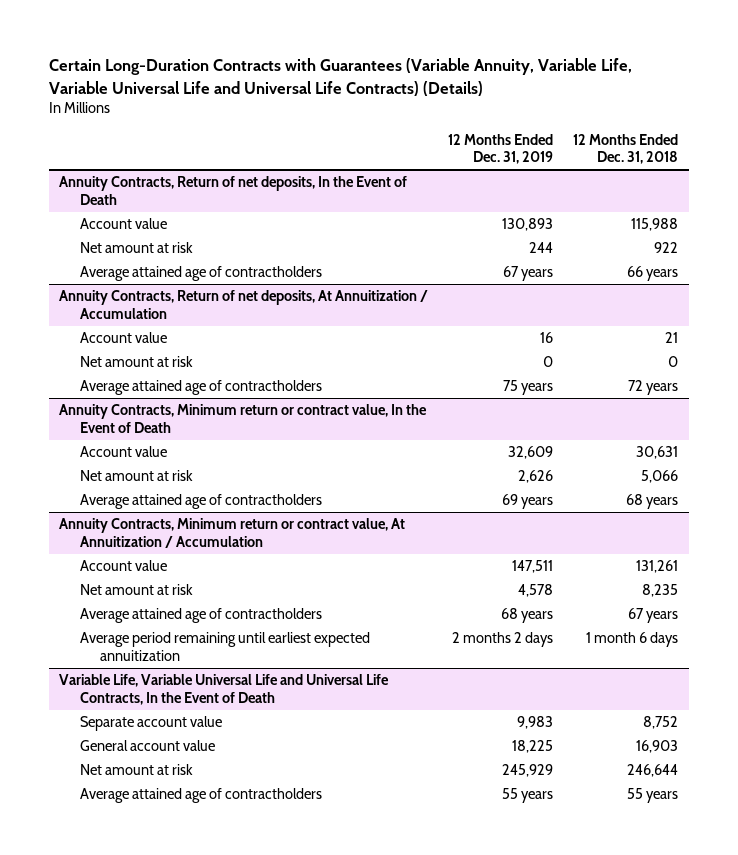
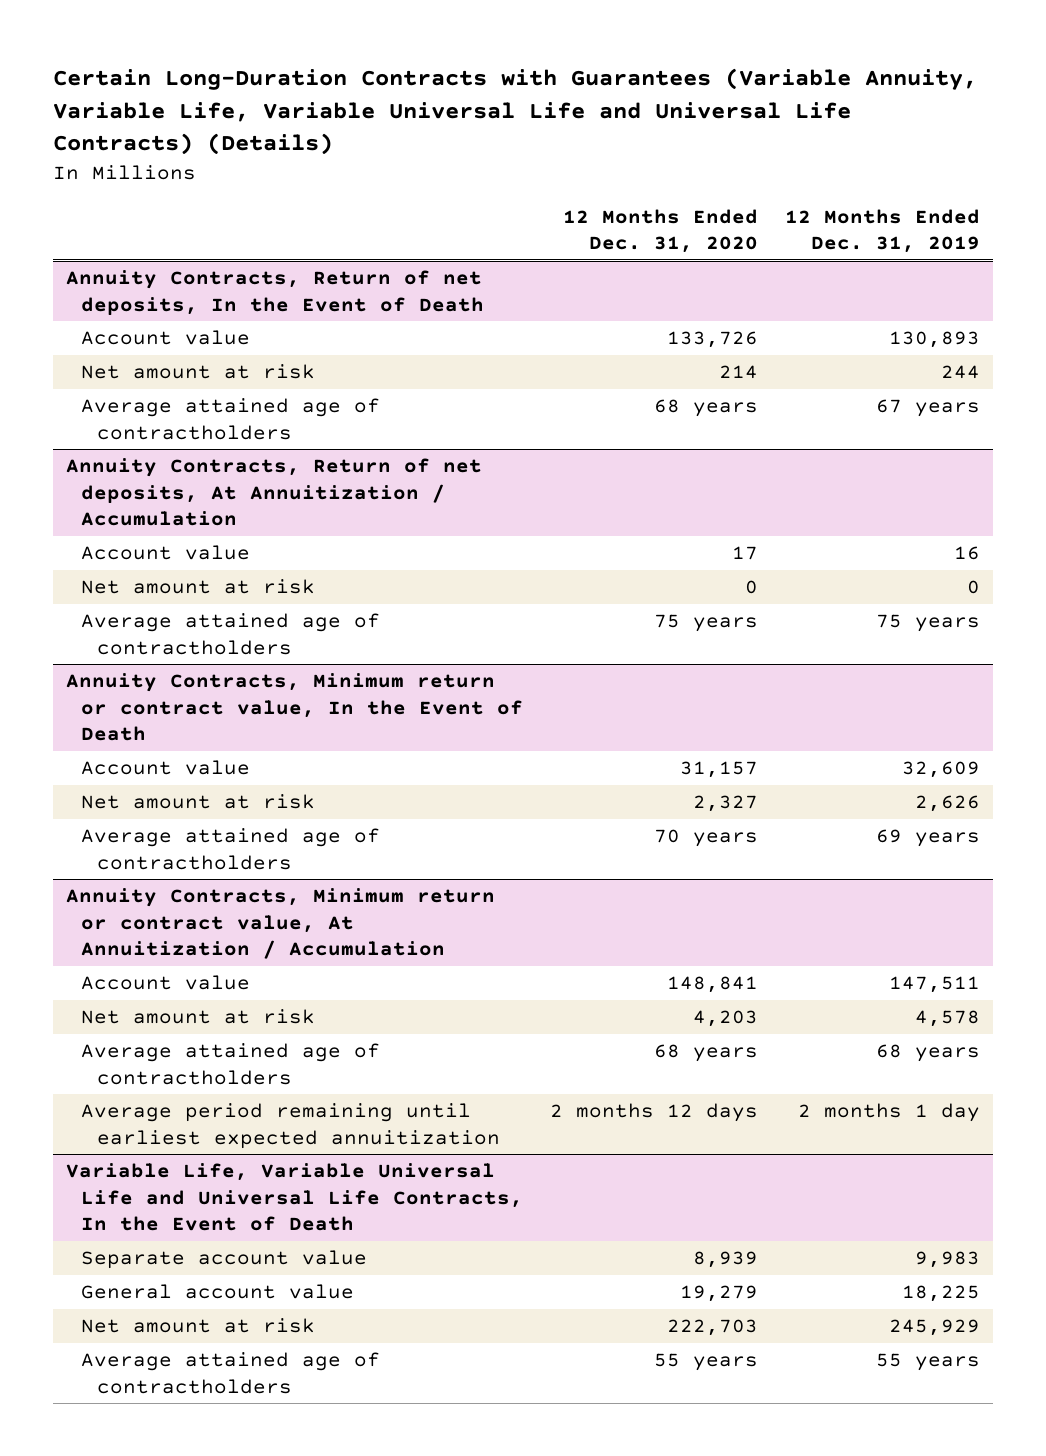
[573,133,679,165] 12 Months Ended Dec. 31, 2018 -> none
none -> [563,208,759,254] 12 Months Ended Dec. 31, 2020
[452,632,554,648] 2 months 2 days -> [797,1103,980,1123] 2 months 1 day

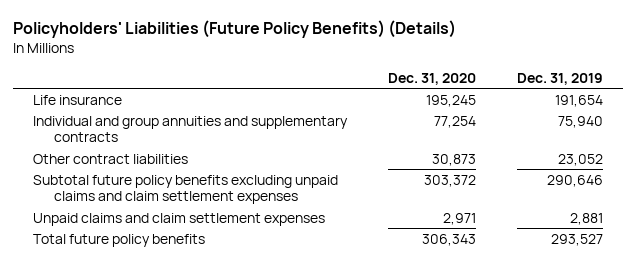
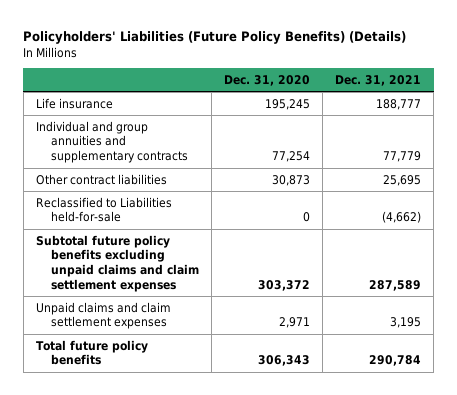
[516,72,603,85] Dec. 31, 2019 -> none
none -> [335,74,422,86] Dec. 31, 2021
none -> [35,196,172,223] Reclassified to Liabilities held-for-sale

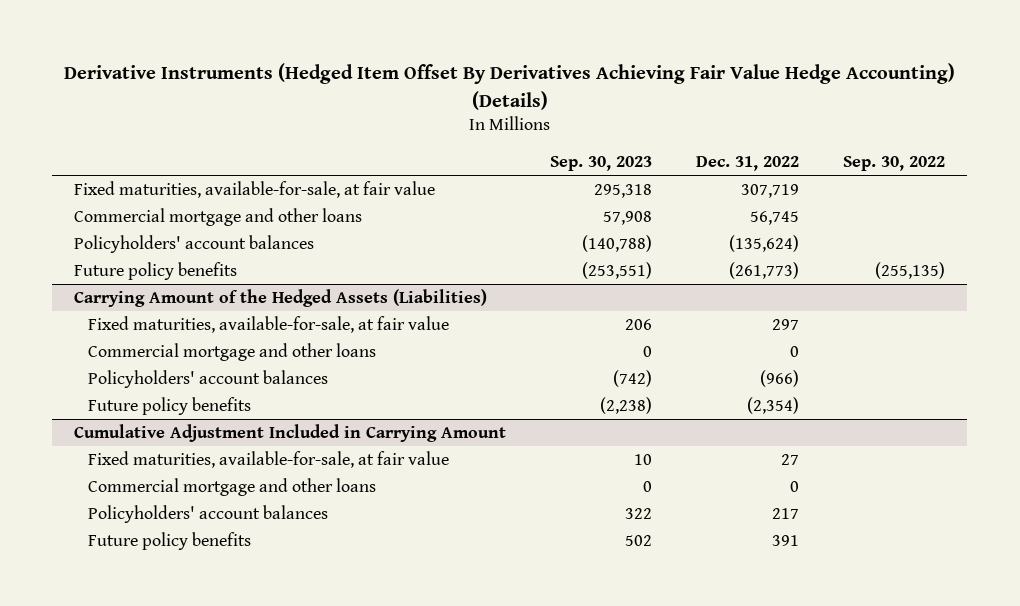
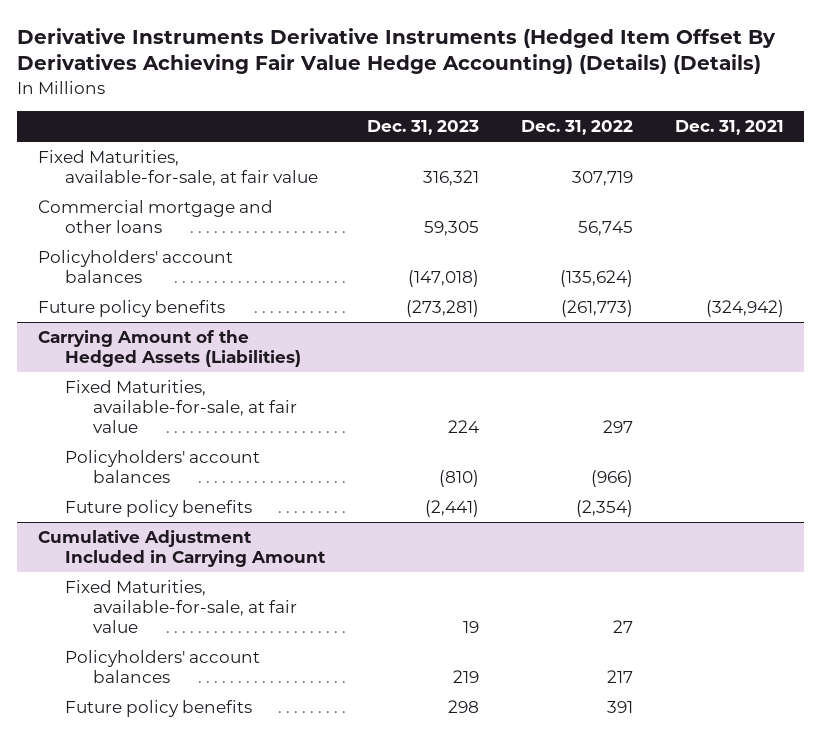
[63,63,955,110] Derivative Instruments (Hedged Item Offset By Derivatives Achieving Fair Value Hedge Accounting) (Details) -> [16,27,776,75] Derivative Instruments Derivative Instruments (Hedged Item Offset By Derivatives Achieving Fair Value Hedge Accounting) (Details) (Details)
[550,155,653,171] Sep. 30, 2023 -> none
[843,155,946,171] Sep. 30, 2022 -> none
none -> [367,119,480,135] Dec. 31, 2023
none -> [674,119,784,135] Dec. 31, 2021
[74,181,436,199] Fixed maturities, available-for-sale, at fair value -> [37,150,319,187] Fixed Maturities, available-for-sale, at fair value
[88,343,377,362] Commercial mortgage and other loans -> none
[88,316,450,334] Fixed maturities, available-for-sale, at fair value -> [65,380,297,434] Fixed Maturities, available-for-sale, at fair value
[88,478,377,497] Commercial mortgage and other loans -> none
[88,451,450,469] Fixed maturities, available-for-sale, at fair value -> [65,580,297,634] Fixed Maturities, available-for-sale, at fair value

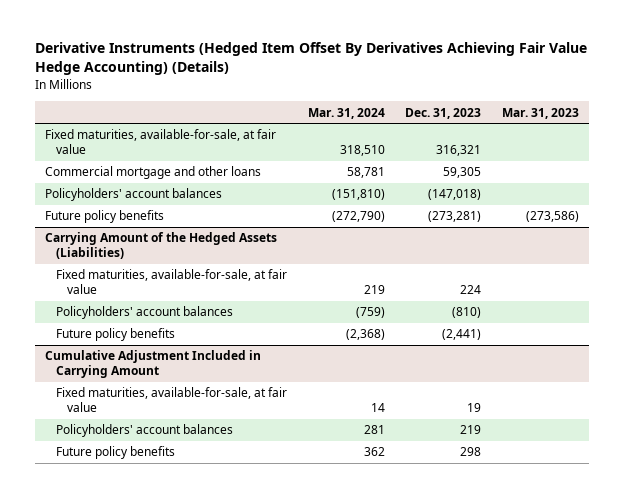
[16,27,776,75] Derivative Instruments Derivative Instruments (Hedged Item Offset By Derivatives Achieving Fair Value Hedge Accounting) (Details) (Details) -> [34,42,587,76] Derivative Instruments (Hedged Item Offset By Derivatives Achieving Fair Value Hedge Accounting) (Details)
[520,119,633,135] Dec. 31, 2022 -> none
[674,119,784,135] Dec. 31, 2021 -> none
none -> [307,107,385,119] Mar. 31, 2024
none -> [502,107,580,119] Mar. 31, 2023
[37,150,319,187] Fixed Maturities, available-for-sale, at fair value -> [44,129,276,154] Fixed maturities, available-for-sale, at fair value
[65,380,297,434] Fixed Maturities, available-for-sale, at fair value -> [55,269,287,294] Fixed maturities, available-for-sale, at fair value
[65,580,297,634] Fixed Maturities, available-for-sale, at fair value -> [55,387,287,412] Fixed maturities, available-for-sale, at fair value

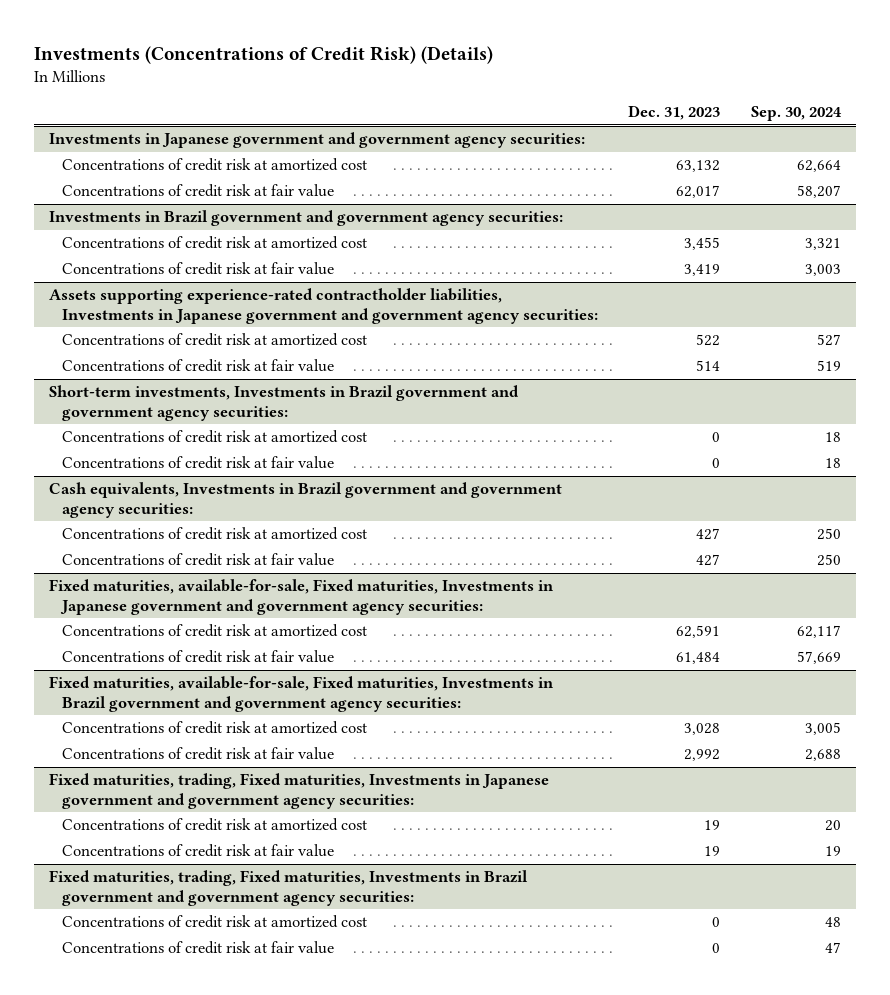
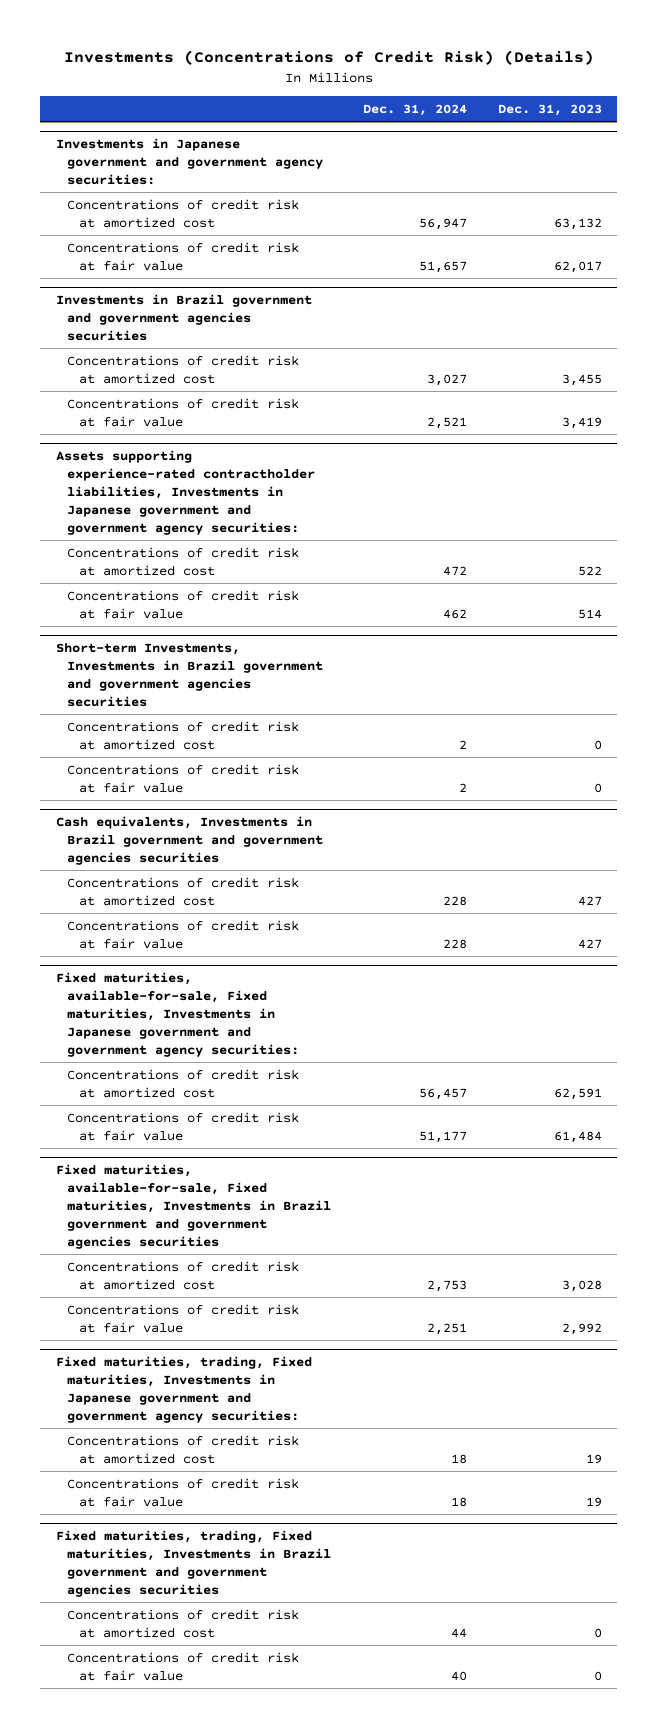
[750,106,842,122] Sep. 30, 2024 -> none
none -> [362,103,467,116] Dec. 31, 2024
[49,210,564,227] Investments in Brazil government and government agency securities: -> [56,293,313,341] Investments in Brazil government and government agencies securities
[49,385,520,421] Short-term investments, Investments in Brazil government and government agency securities: -> [56,642,324,707] Short-term Investments, Investments in Brazil government and government agencies securities
[49,482,563,518] Cash equivalents, Investments in Brazil government and government agency securities: -> [56,815,324,865] Cash equivalents, Investments in Brazil government and government agencies securities
[49,676,555,712] Fixed maturities, available-for-sale, Fixed maturities, Investments in Brazil government and government agency securities: -> [56,1163,332,1249] Fixed maturities, available-for-sale, Fixed maturities, Investments in Brazil government and government agencies securities
[49,870,529,906] Fixed maturities, trading, Fixed maturities, Investments in Brazil government and government agency securities: -> [56,1529,332,1597] Fixed maturities, trading, Fixed maturities, Investments in Brazil government and government agencies securities

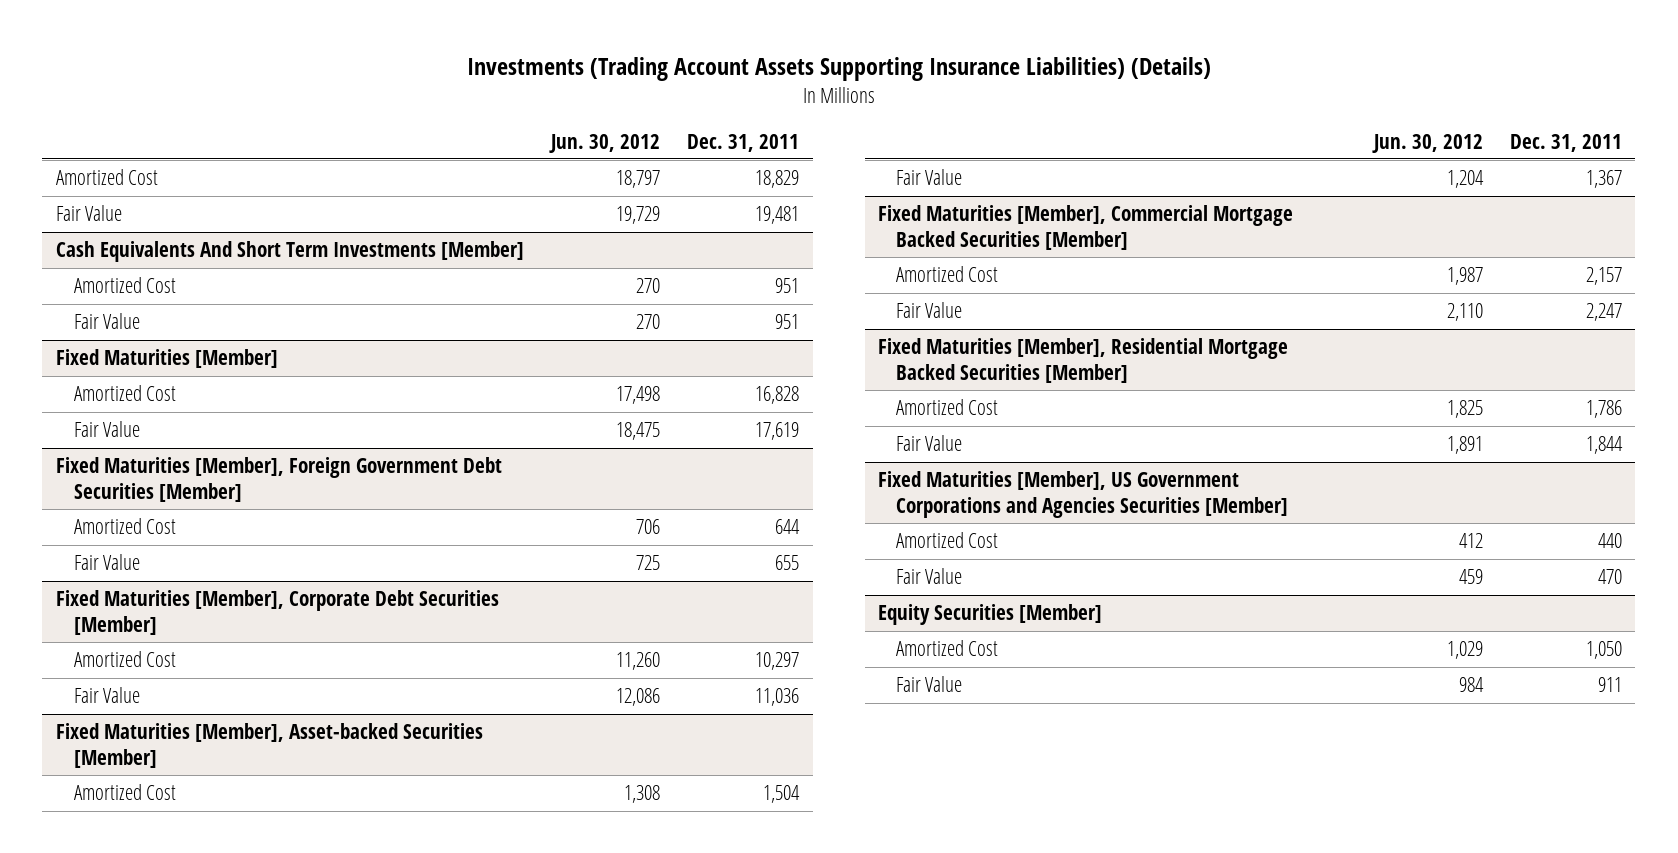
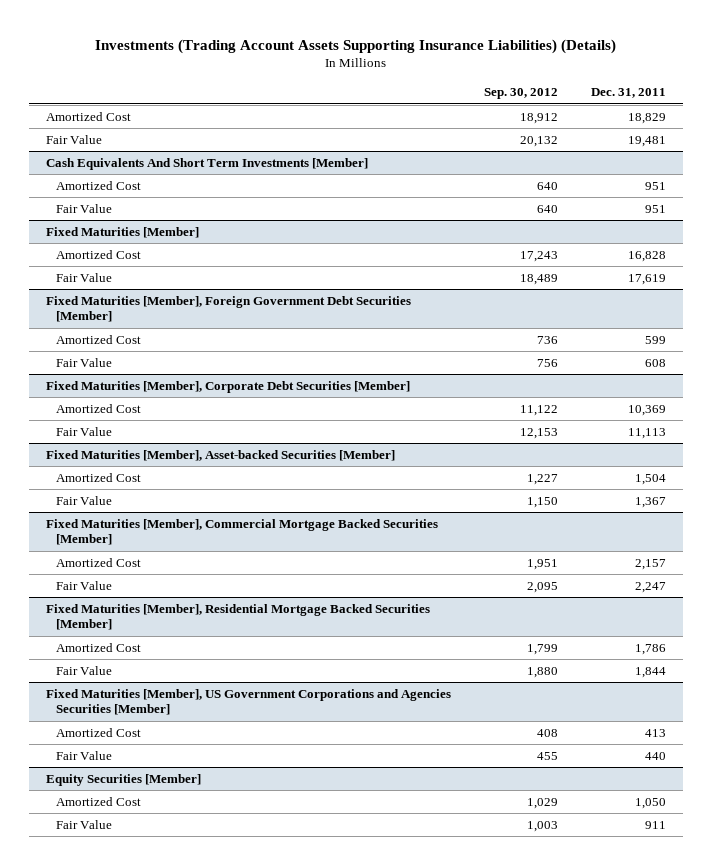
[549,133,661,153] Jun. 30, 2012 -> none
none -> [484,88,559,100] Sep. 30, 2012
[775,519,801,535] 644 -> [645,335,667,344] 599
[775,555,800,571] 655 -> [645,358,667,367] 608
[755,652,800,671] 10,297 -> [628,404,667,416] 10,369
[755,688,800,707] 11,036 -> [628,427,667,439] 11,113
[1597,533,1622,549] 440 -> [645,728,667,737] 413
[1597,569,1622,585] 470 -> [645,751,667,760] 440

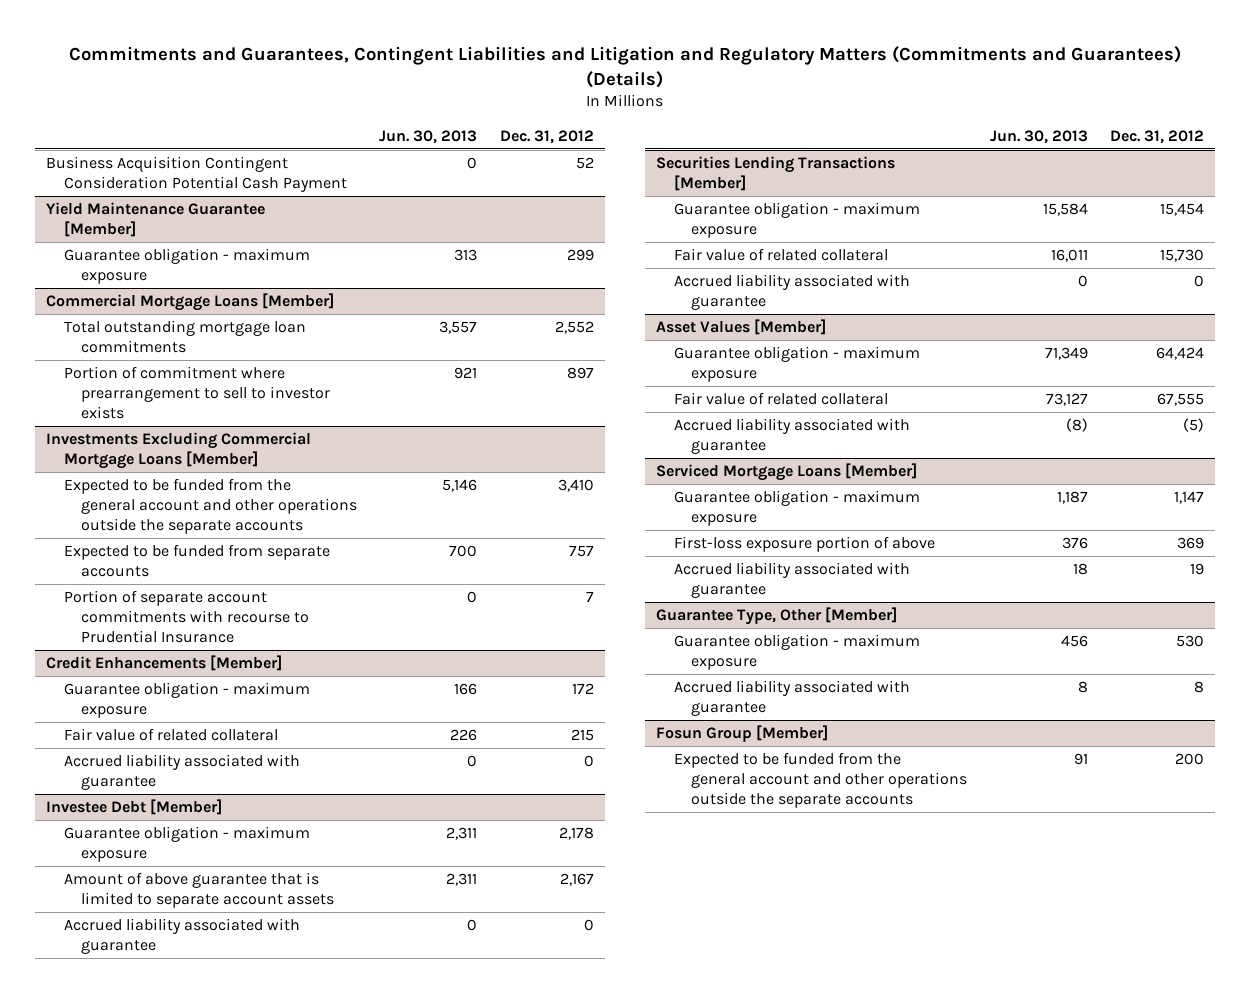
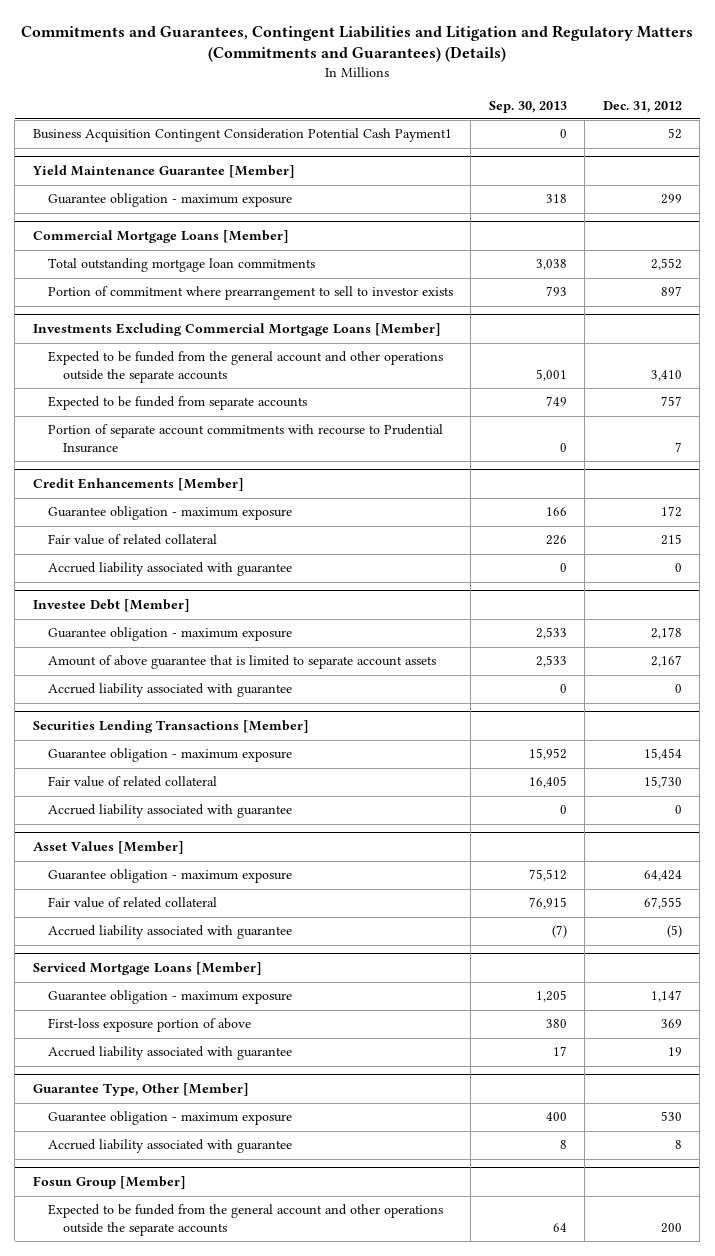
[379,129,478,144] Jun. 30, 2013 -> none
none -> [488,100,567,113] Sep. 30, 2013
[46,156,347,193] Business Acquisition Contingent Consideration Potential Cash Payment -> [32,128,452,143] Business Acquisition Contingent Consideration Potential Cash Payment1

